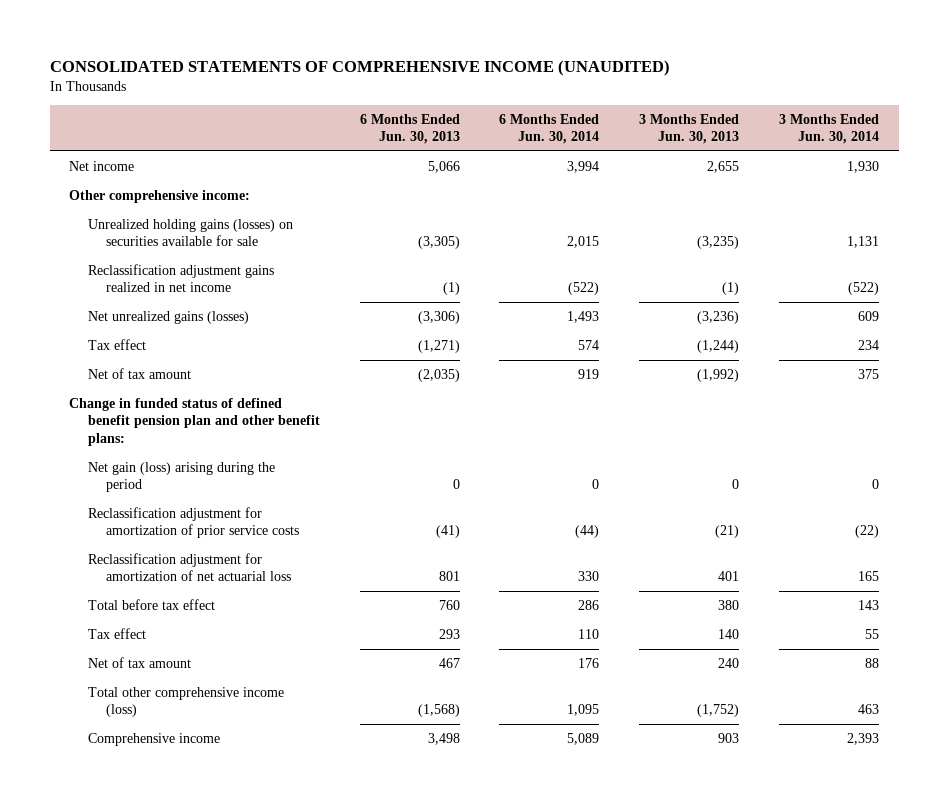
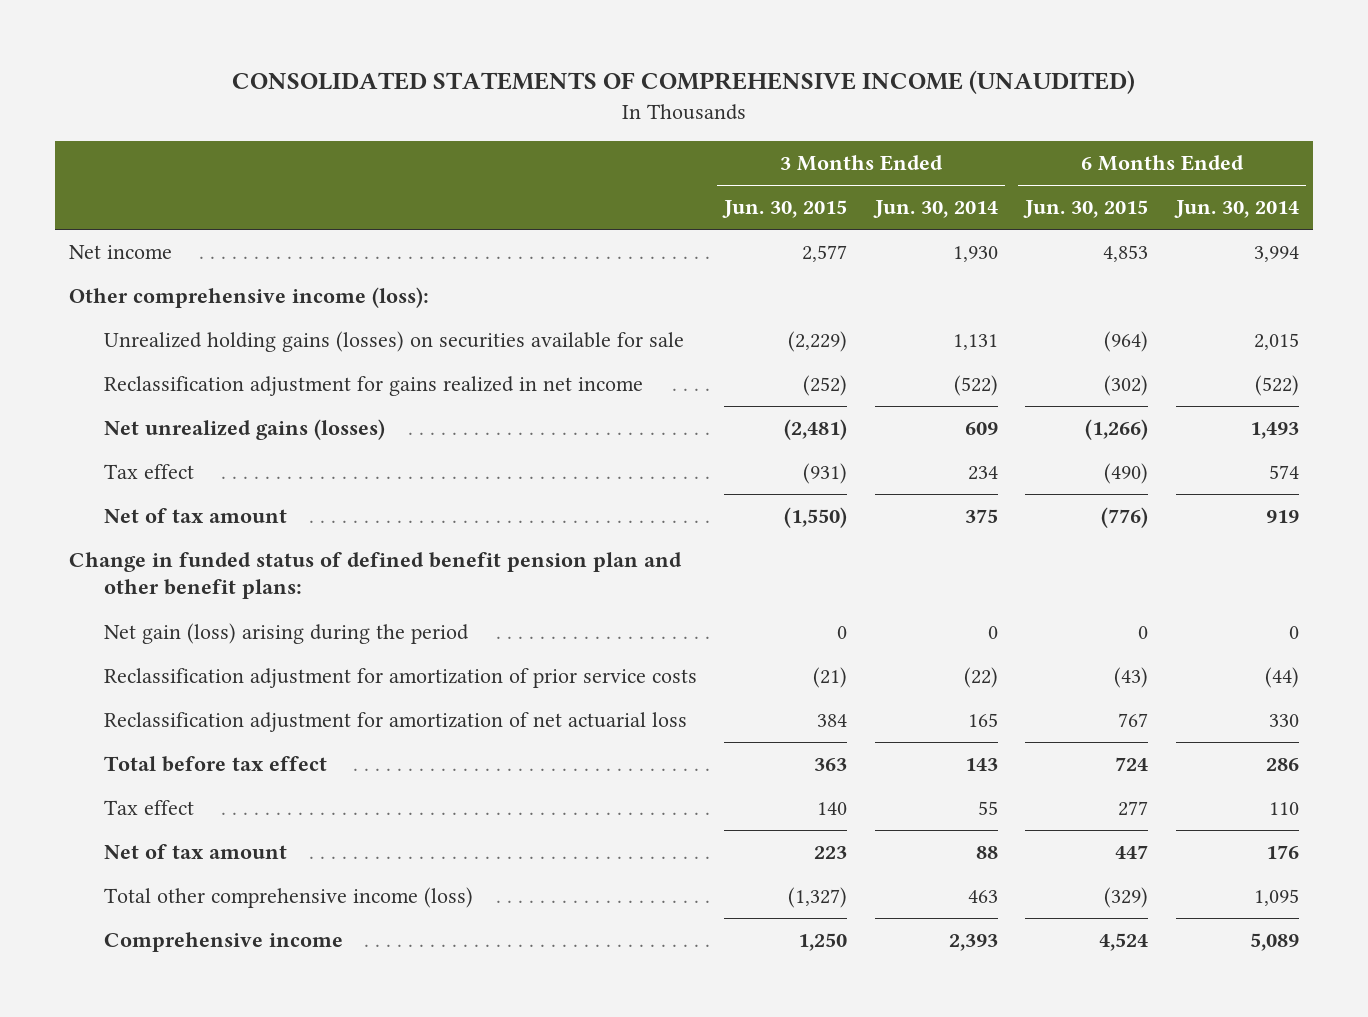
[359,113,460,145] 6 Months Ended Jun. 30, 2013 -> none
[639,113,740,145] 3 Months Ended Jun. 30, 2013 -> none
none -> [722,200,848,219] Jun. 30, 2015
none -> [1023,200,1149,219] Jun. 30, 2015
[69,189,251,203] Other comprehensive income: -> [69,287,430,309] Other comprehensive income (loss):
[87,263,274,293] Reclassification adjustment gains realized in net income -> [103,376,643,397] Reclassification adjustment for gains realized in net income

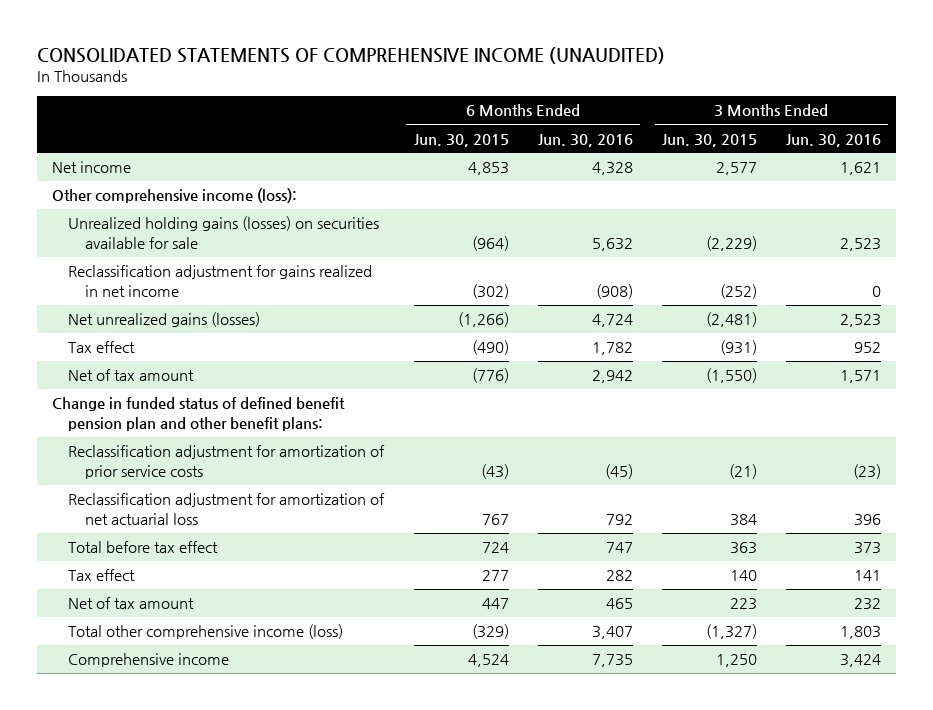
[872,200,998,219] Jun. 30, 2014 -> none
[1173,200,1299,219] Jun. 30, 2014 -> none
none -> [537,133,633,147] Jun. 30, 2016
none -> [785,133,881,147] Jun. 30, 2016
[103,623,469,645] Net gain (loss) arising during the period -> none

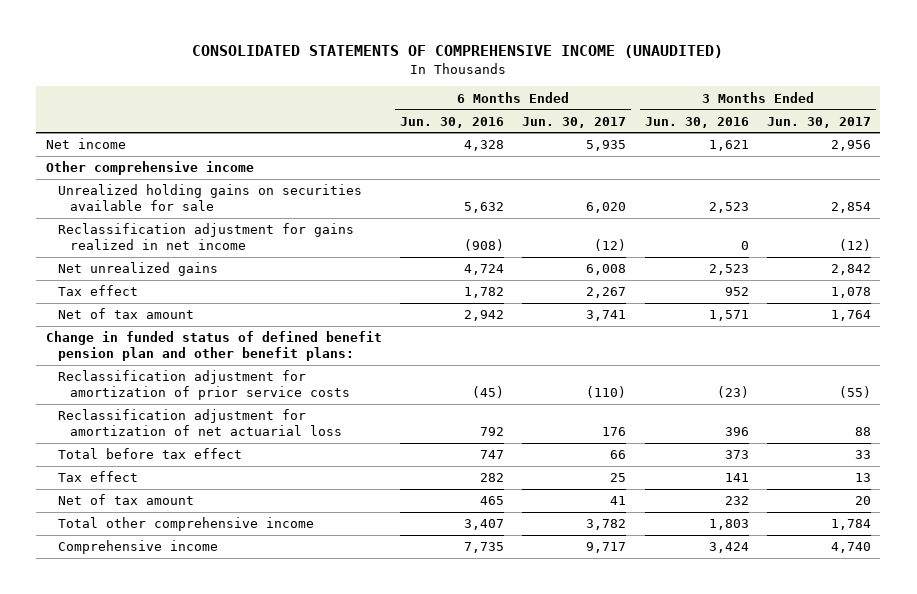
[413,133,509,147] Jun. 30, 2015 -> none
[661,133,757,147] Jun. 30, 2015 -> none
none -> [522,116,627,128] Jun. 30, 2017
none -> [767,116,872,128] Jun. 30, 2017
[51,188,297,204] Other comprehensive income (loss): -> [45,161,254,176] Other comprehensive income
[68,216,380,249] Unrealized holding gains (losses) on securities available for sale -> [57,184,362,211] Unrealized holding gains on securities available for sale
[68,312,261,328] Net unrealized gains (losses) -> [57,262,218,277] Net unrealized gains
[68,624,344,640] Total other comprehensive income (loss) -> [57,517,314,532] Total other comprehensive income

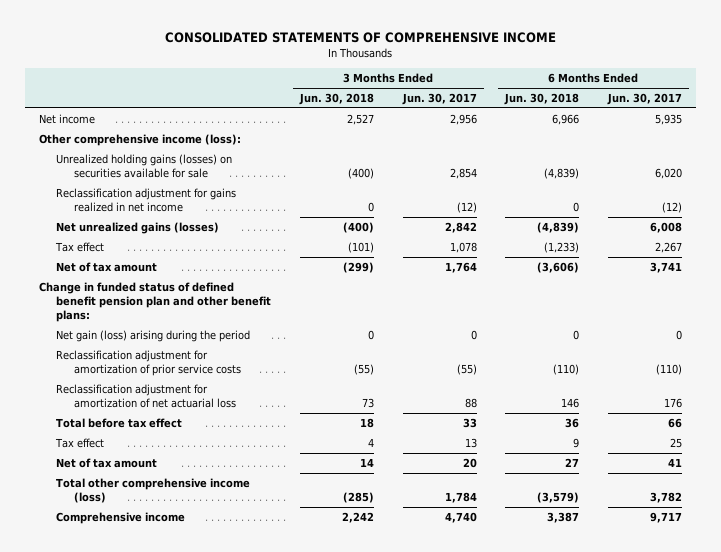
[192,45,724,59] CONSOLIDATED STATEMENTS OF COMPREHENSIVE INCOME (UNAUDITED) -> [165,32,557,44] CONSOLIDATED STATEMENTS OF COMPREHENSIVE INCOME
[399,116,504,128] Jun. 30, 2016 -> none
[644,116,749,128] Jun. 30, 2016 -> none
none -> [299,92,375,105] Jun. 30, 2018
none -> [504,92,580,105] Jun. 30, 2018
[45,161,254,176] Other comprehensive income -> [39,133,242,146] Other comprehensive income (loss):
[57,184,362,211] Unrealized holding gains on securities available for sale -> [56,153,233,179] Unrealized holding gains (losses) on securities available for sale
[57,262,218,277] Net unrealized gains -> [56,221,220,234] Net unrealized gains (losses)
none -> [56,329,251,342] Net gain (loss) arising during the period
[57,517,314,532] Total other comprehensive income -> [56,477,251,504] Total other comprehensive income (loss)

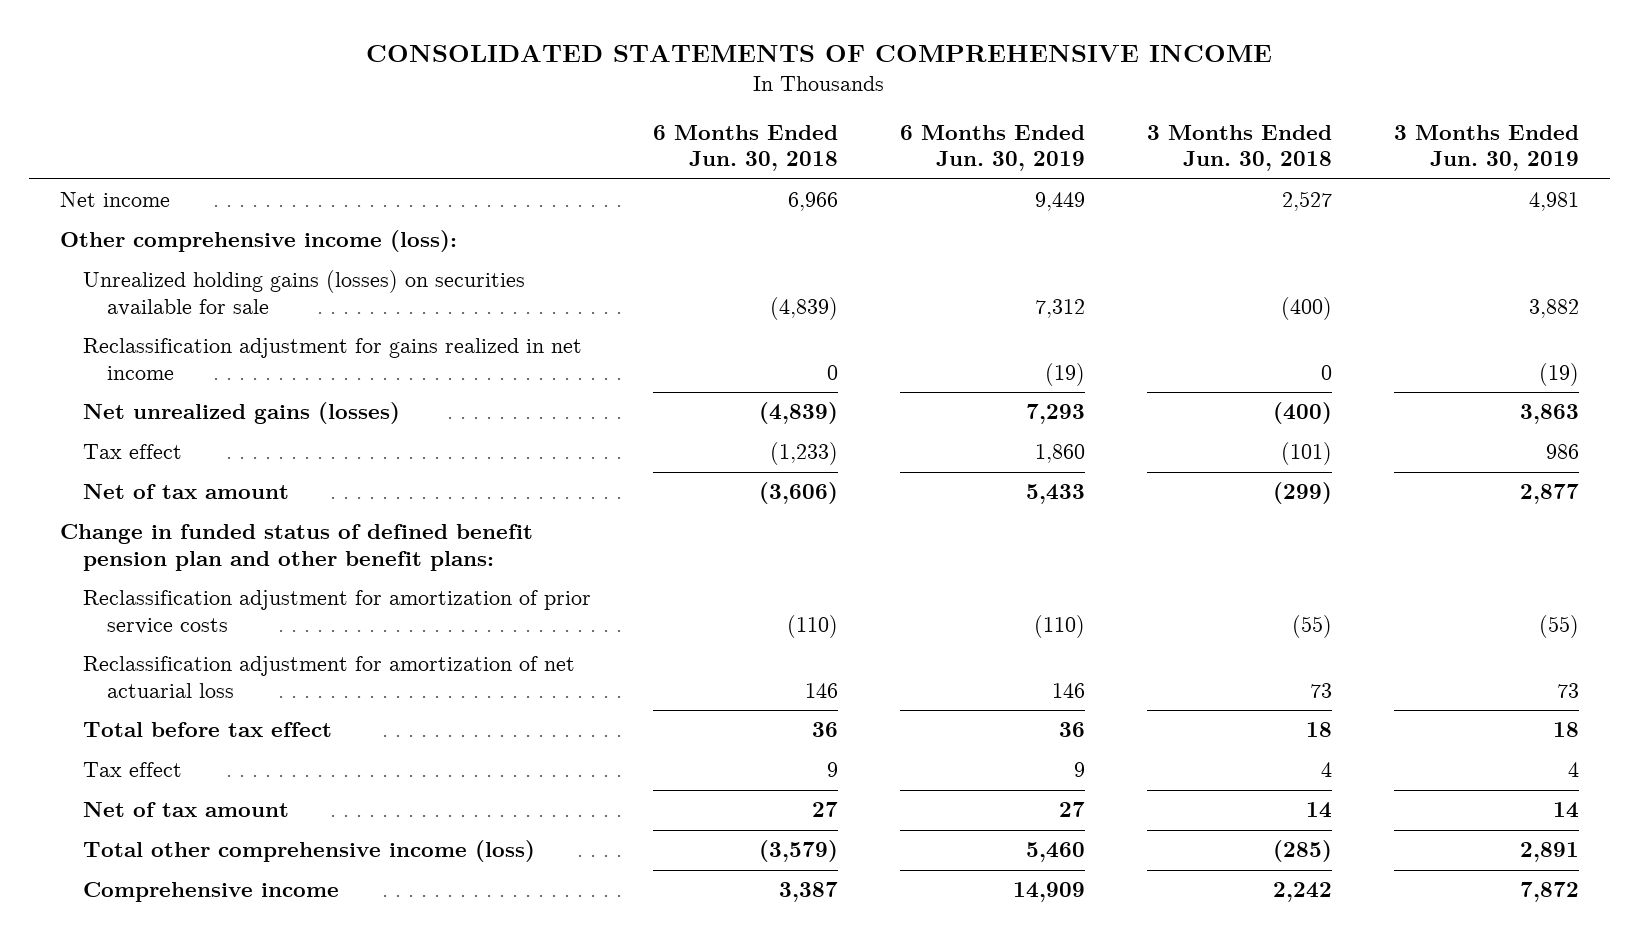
[401,92,477,105] Jun. 30, 2017 -> none
[606,92,682,105] Jun. 30, 2017 -> none
none -> [900,124,1086,172] 6 Months Ended Jun. 30, 2019
none -> [1394,124,1580,172] 3 Months Ended Jun. 30, 2019
[56,329,251,342] Net gain (loss) arising during the period -> none

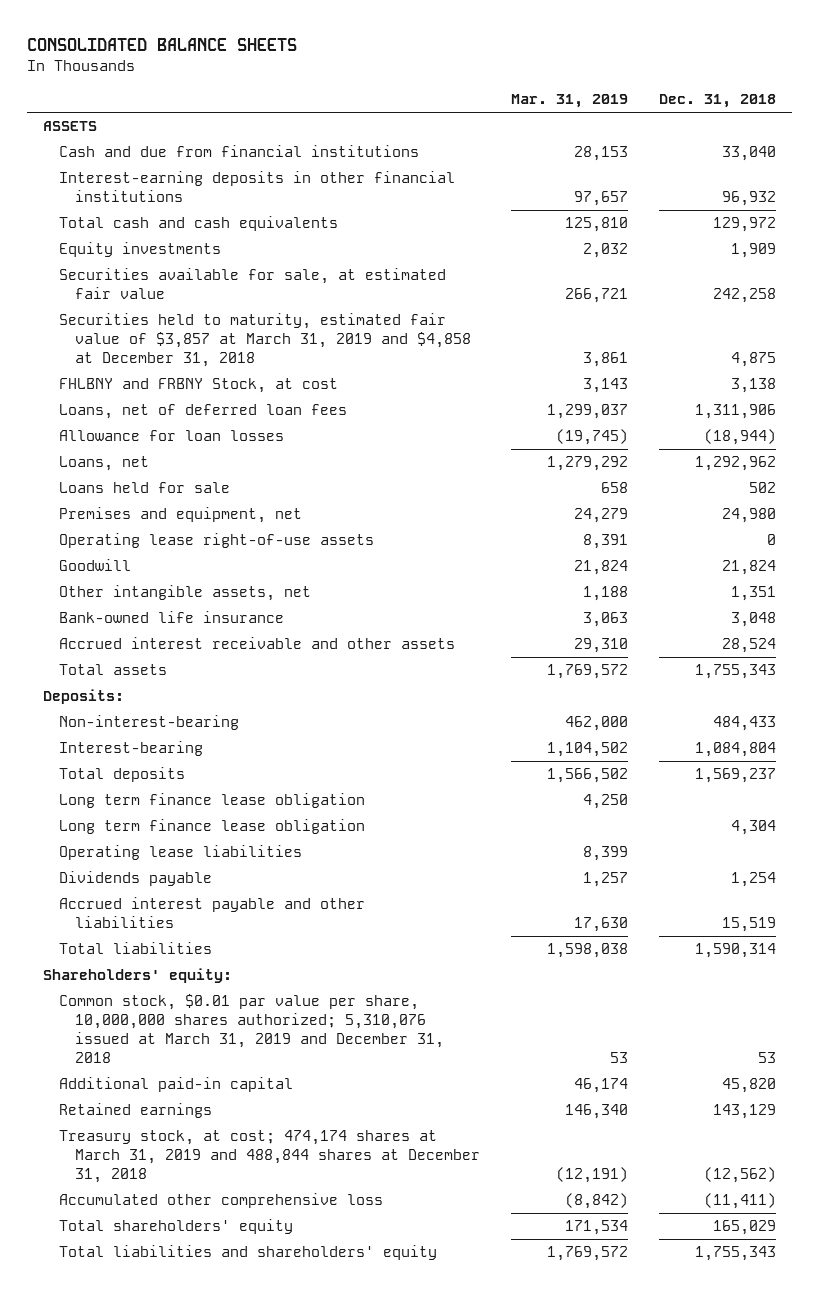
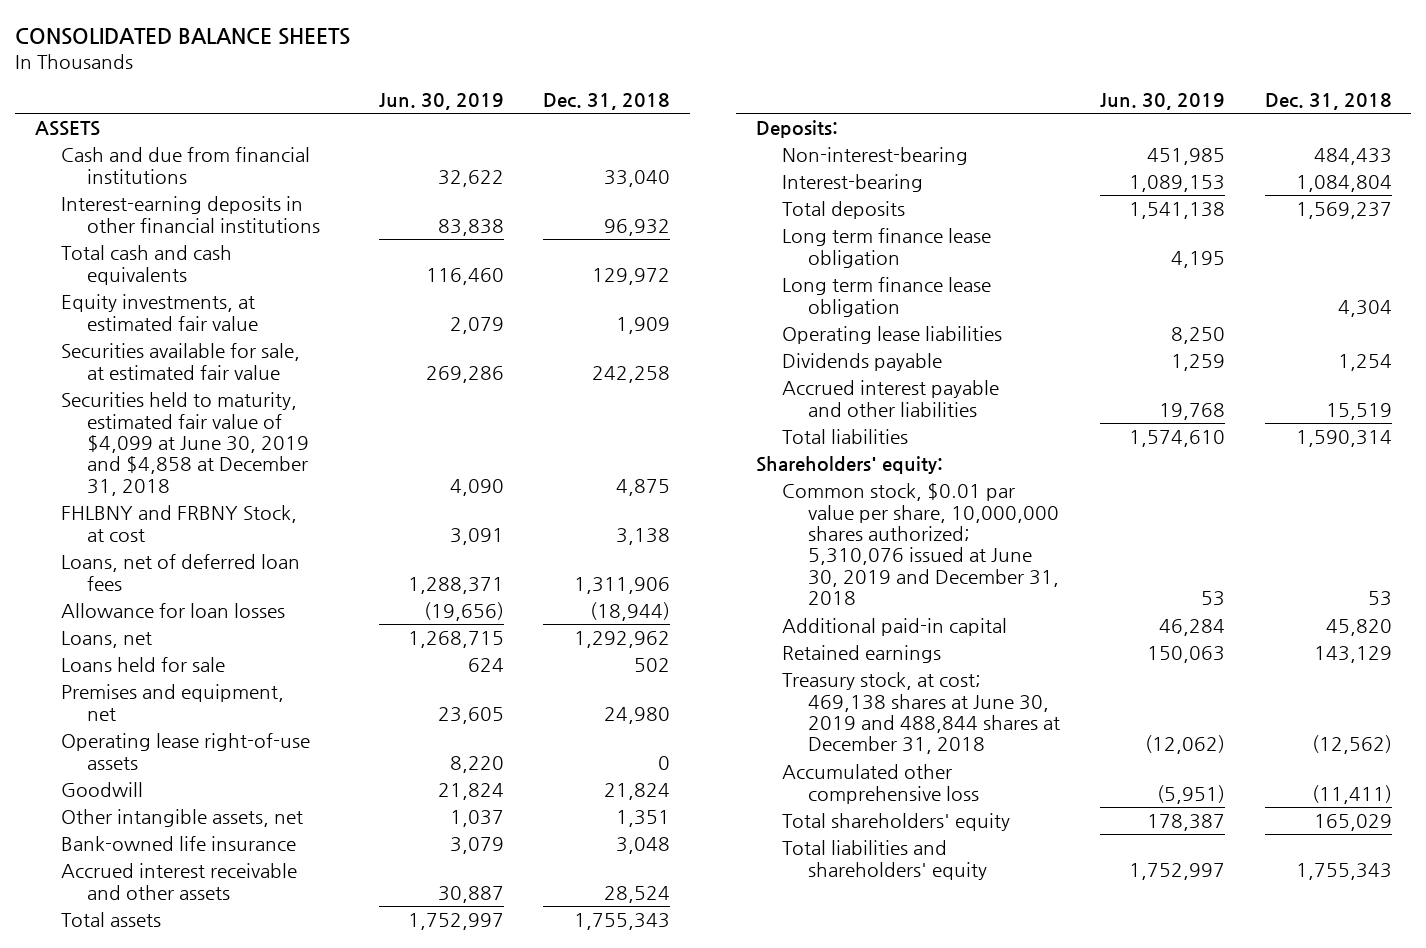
[511,94,629,109] Mar. 31, 2019 -> none
none -> [378,93,504,111] Jun. 30, 2019
[58,242,221,258] Equity investments -> [60,294,258,331] Equity investments, at estimated fair value
[58,313,471,368] Securities held to maturity, estimated fair value of $3,857 at March 31, 2019 and $4,858 at December 31, 2018 -> [60,392,309,496] Securities held to maturity, estimated fair value of $4,099 at June 30, 2019 and $4,858 at December 31, 2018
[58,994,444,1064] Common stock, $0.01 par value per share, 10,000,000 shares authorized; 5,310,076 issued at March 31, 2019 and December 31, 2018 -> [781,483,1060,606] Common stock, $0.01 par value per share, 10,000,000 shares authorized; 5,310,076 issued at June 30, 2019 and December 31, 2018
[58,1130,480,1184] Treasury stock, at cost; 474,174 shares at March 31, 2019 and 488,844 shares at December 31, 2018 -> [781,672,1061,755] Treasury stock, at cost; 469,138 shares at June 30, 2019 and 488,844 shares at December 31, 2018

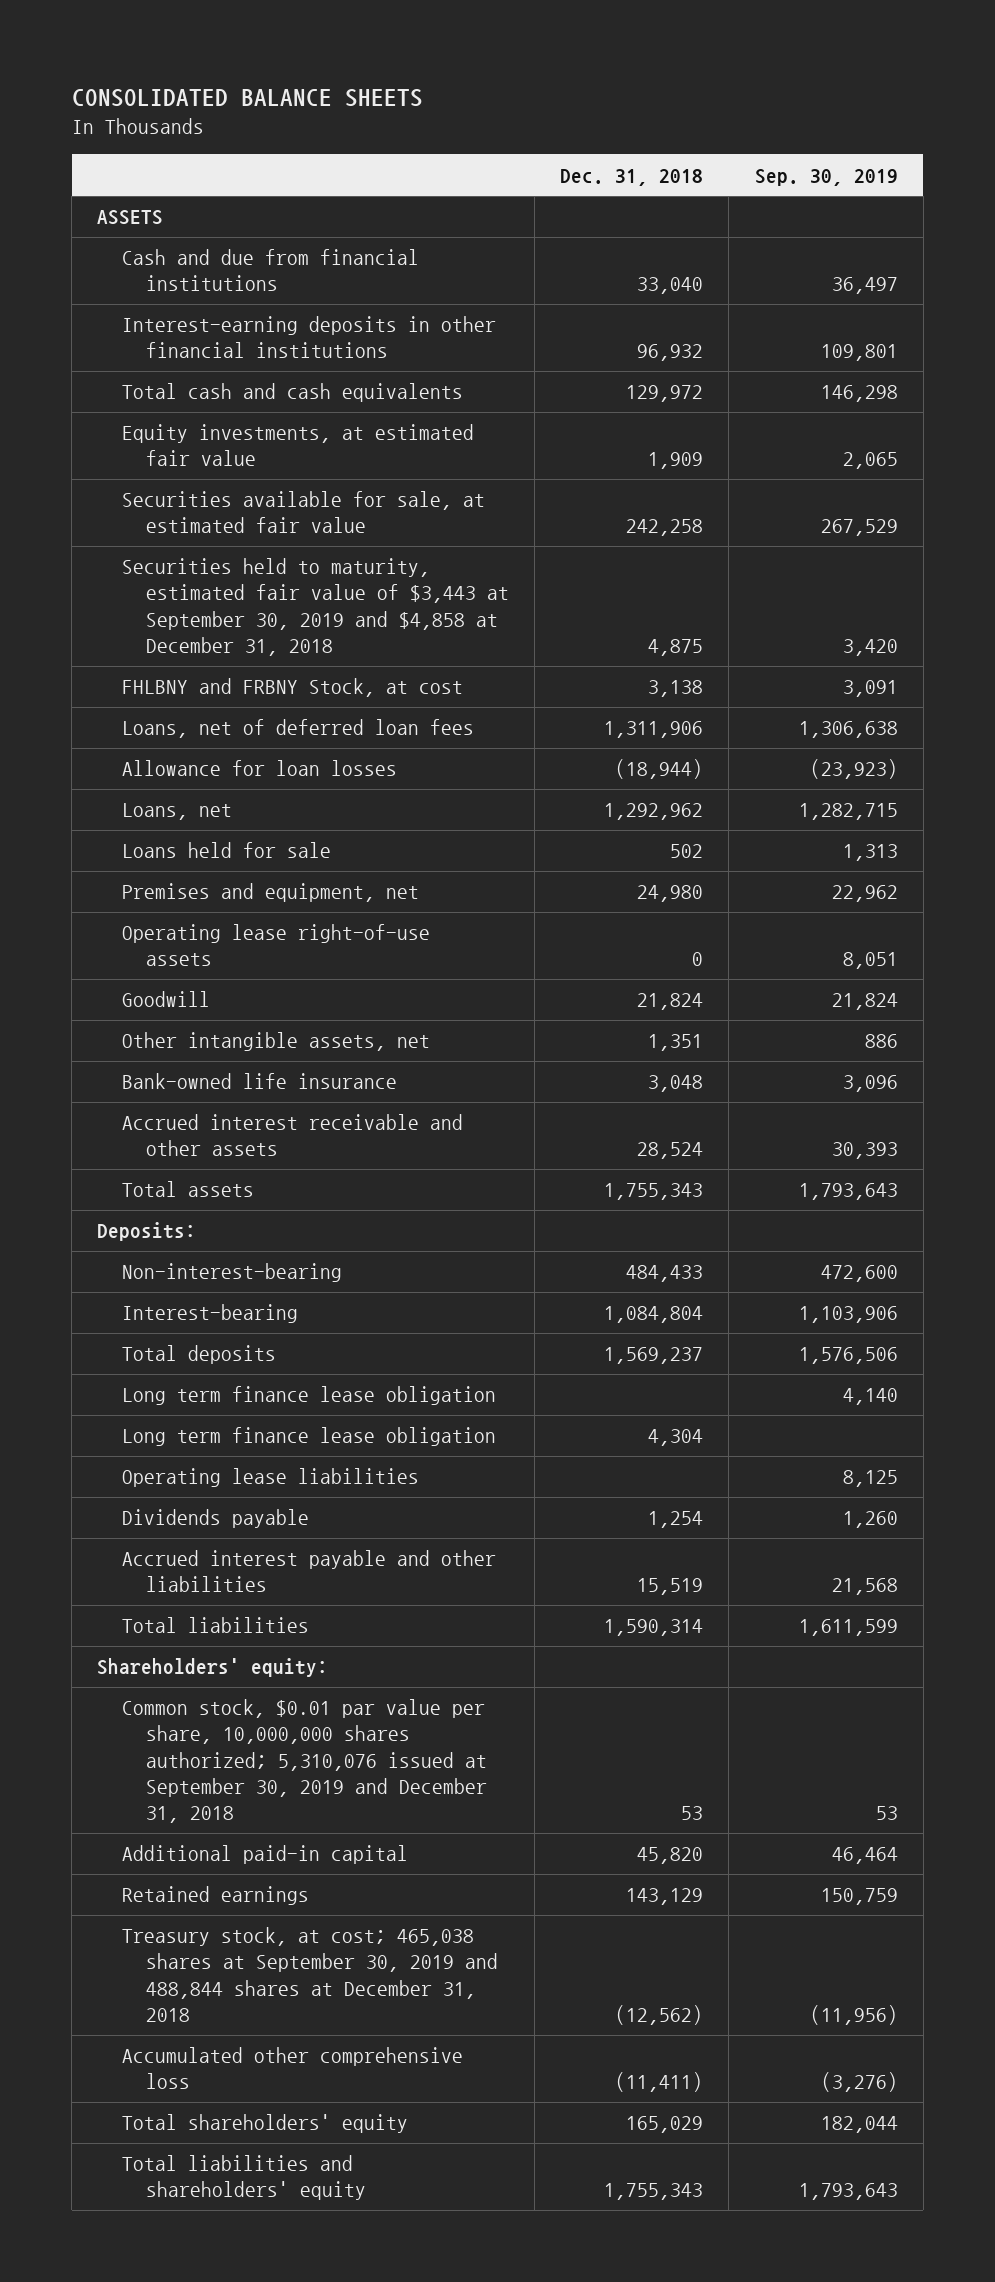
[378,93,504,111] Jun. 30, 2019 -> none
none -> [754,168,898,186] Sep. 30, 2019
[60,392,309,496] Securities held to maturity, estimated fair value of $4,099 at June 30, 2019 and $4,858 at December 31, 2018 -> [121,558,509,657] Securities held to maturity, estimated fair value of $3,443 at September 30, 2019 and $4,858 at December 31, 2018
[781,483,1060,606] Common stock, $0.01 par value per share, 10,000,000 shares authorized; 5,310,076 issued at June 30, 2019 and December 31, 2018 -> [121,1699,487,1824] Common stock, $0.01 par value per share, 10,000,000 shares authorized; 5,310,076 issued at September 30, 2019 and December 31, 2018
[781,672,1061,755] Treasury stock, at cost; 469,138 shares at June 30, 2019 and 488,844 shares at December 31, 2018 -> [121,1927,498,2023] Treasury stock, at cost; 465,038 shares at September 30, 2019 and 488,844 shares at December 31, 2018

